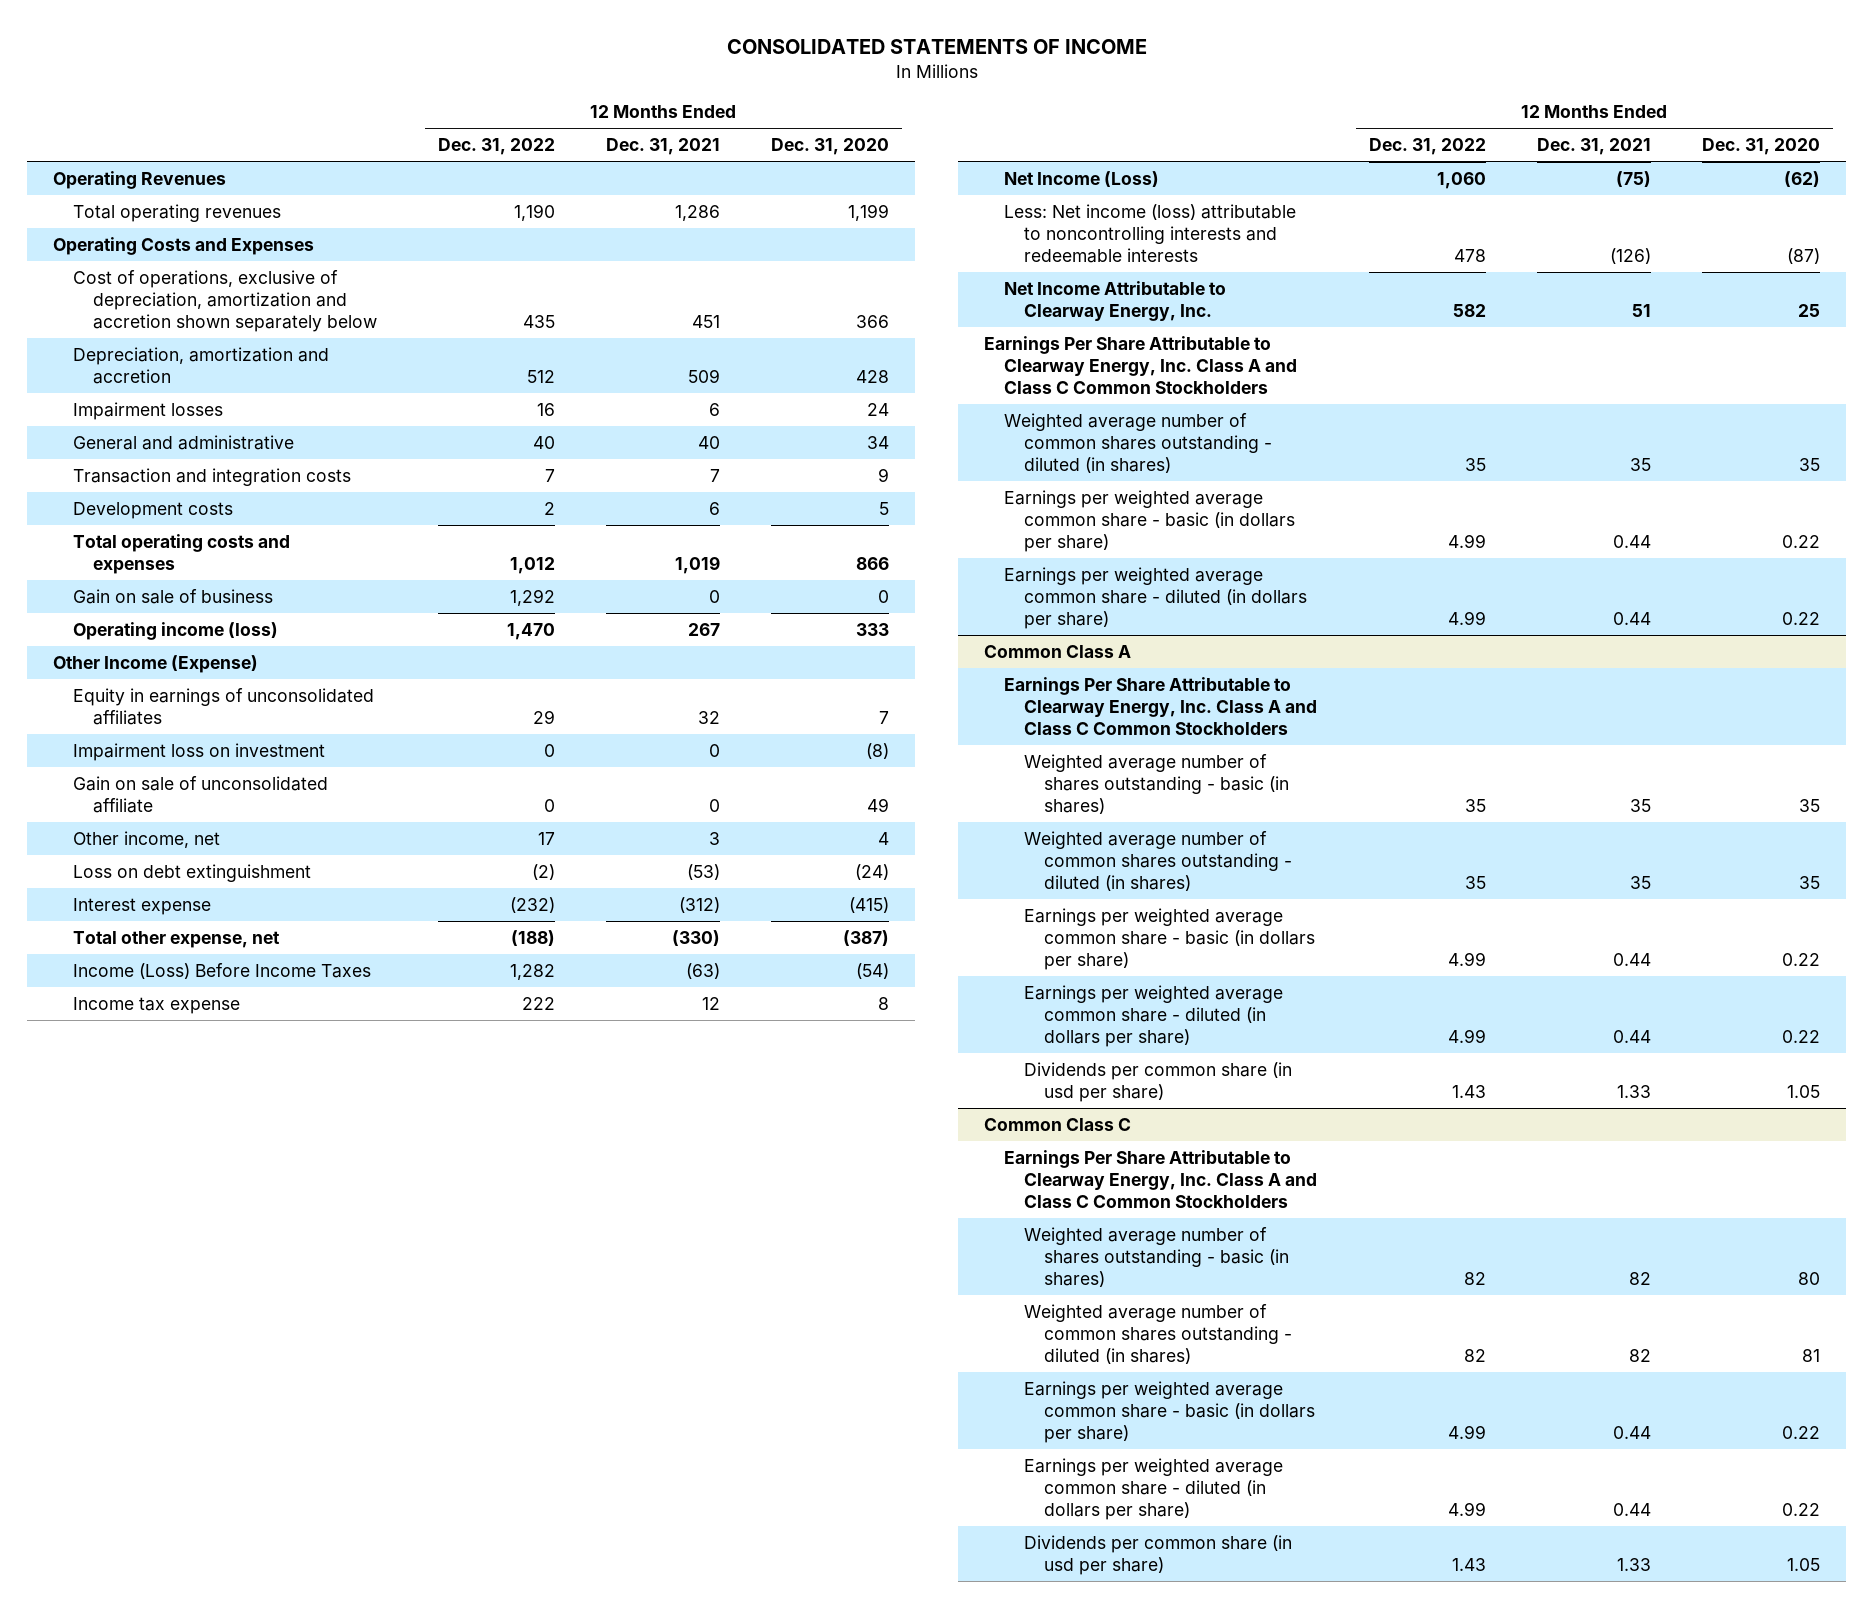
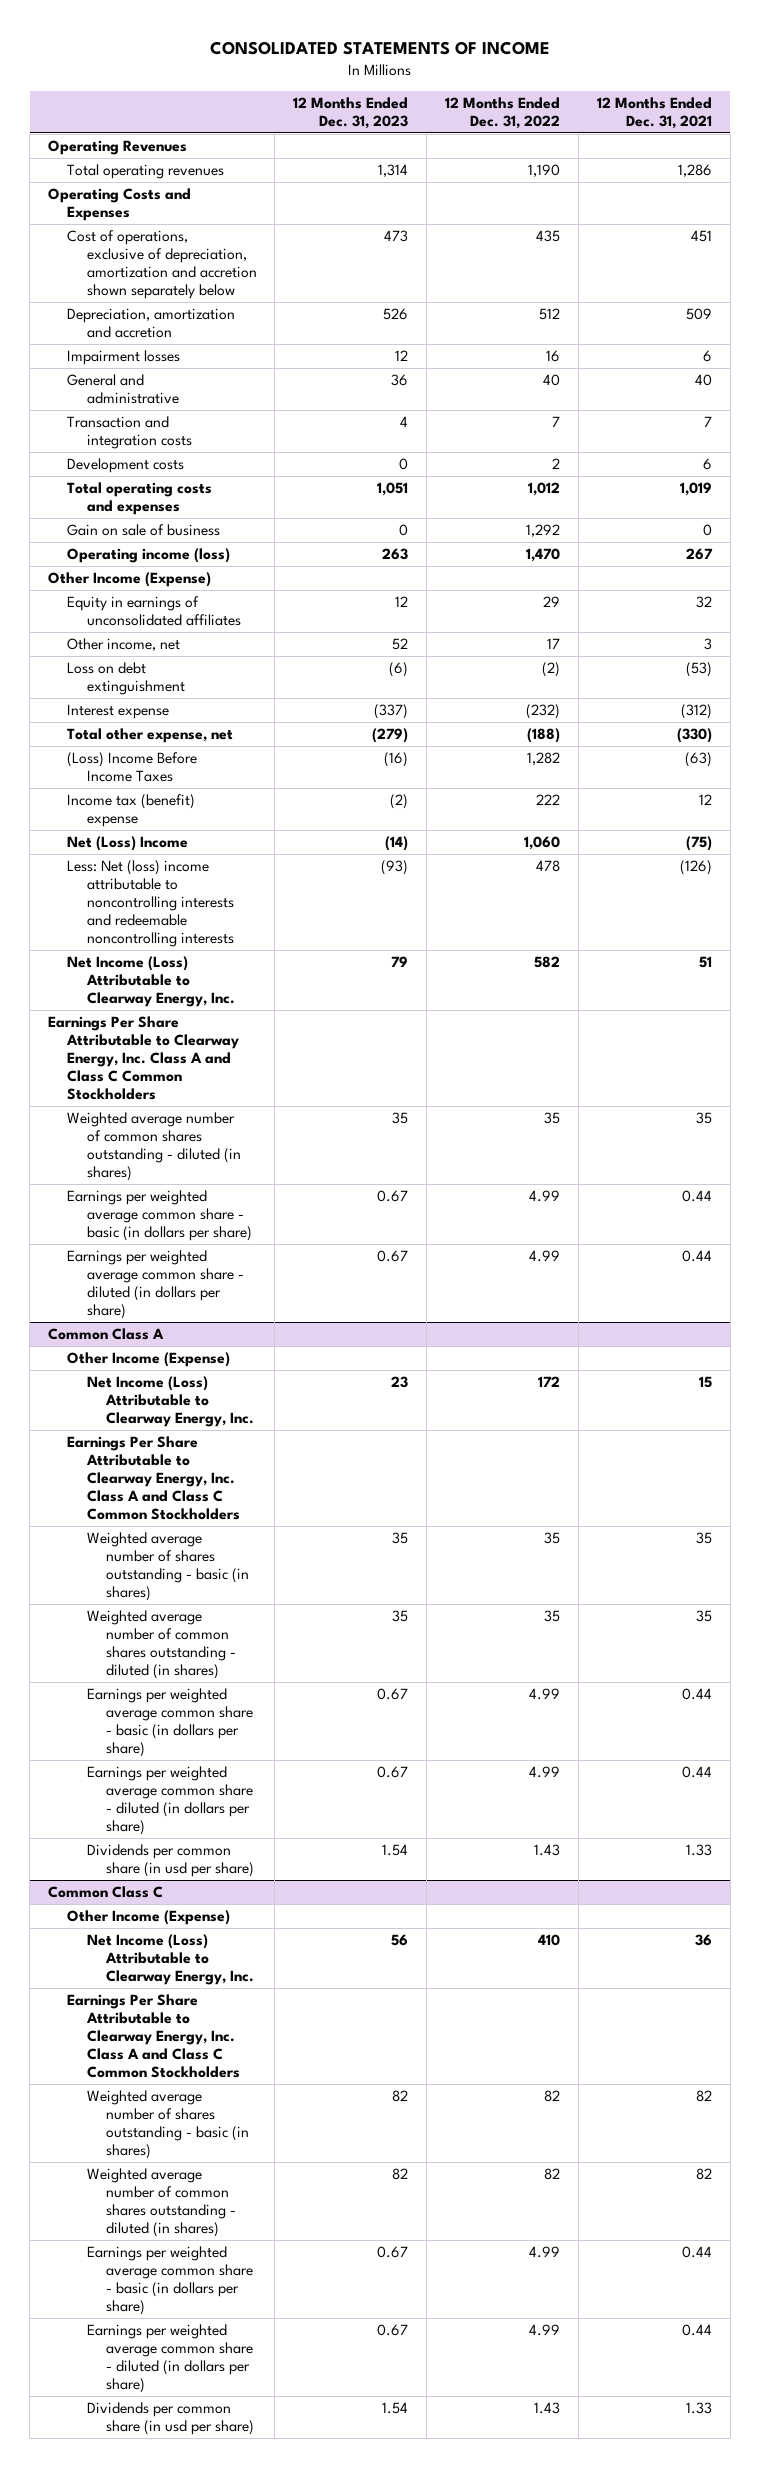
[771,138,890,156] Dec. 31, 2020 -> none
none -> [293,96,409,129] 12 Months Ended Dec. 31, 2023
[73,742,326,761] Impairment loss on investment -> none
[73,775,329,814] Gain on sale of unconsolidated affiliate -> none
[73,962,372,979] Income (Loss) Before Income Taxes -> [67,752,198,783] (Loss) Income Before Income Taxes
[73,996,241,1014] Income tax expense -> [67,794,196,828] Income tax (benefit) expense
[1004,170,1160,187] Net Income (Loss) -> [67,836,189,852] Net (Loss) Income
[1004,203,1297,264] Less: Net income (loss) attributable to noncontrolling interests and redeemable interests -> [67,860,234,948] Less: Net (loss) income attributable to noncontrolling interests and redeemable noncontrolling interests
[1004,280,1227,322] Net Income Attributable to Clearway Energy, Inc. -> [67,956,235,1008] Net Income (Loss) Attributable to Clearway Energy, Inc.
none -> [67,1352,231,1368] Other Income (Expense)
none -> [86,1376,254,1428] Net Income (Loss) Attributable to Clearway Energy, Inc.
none -> [67,1910,231,1926] Other Income (Expense)
none -> [86,1934,254,1986] Net Income (Loss) Attributable to Clearway Energy, Inc.

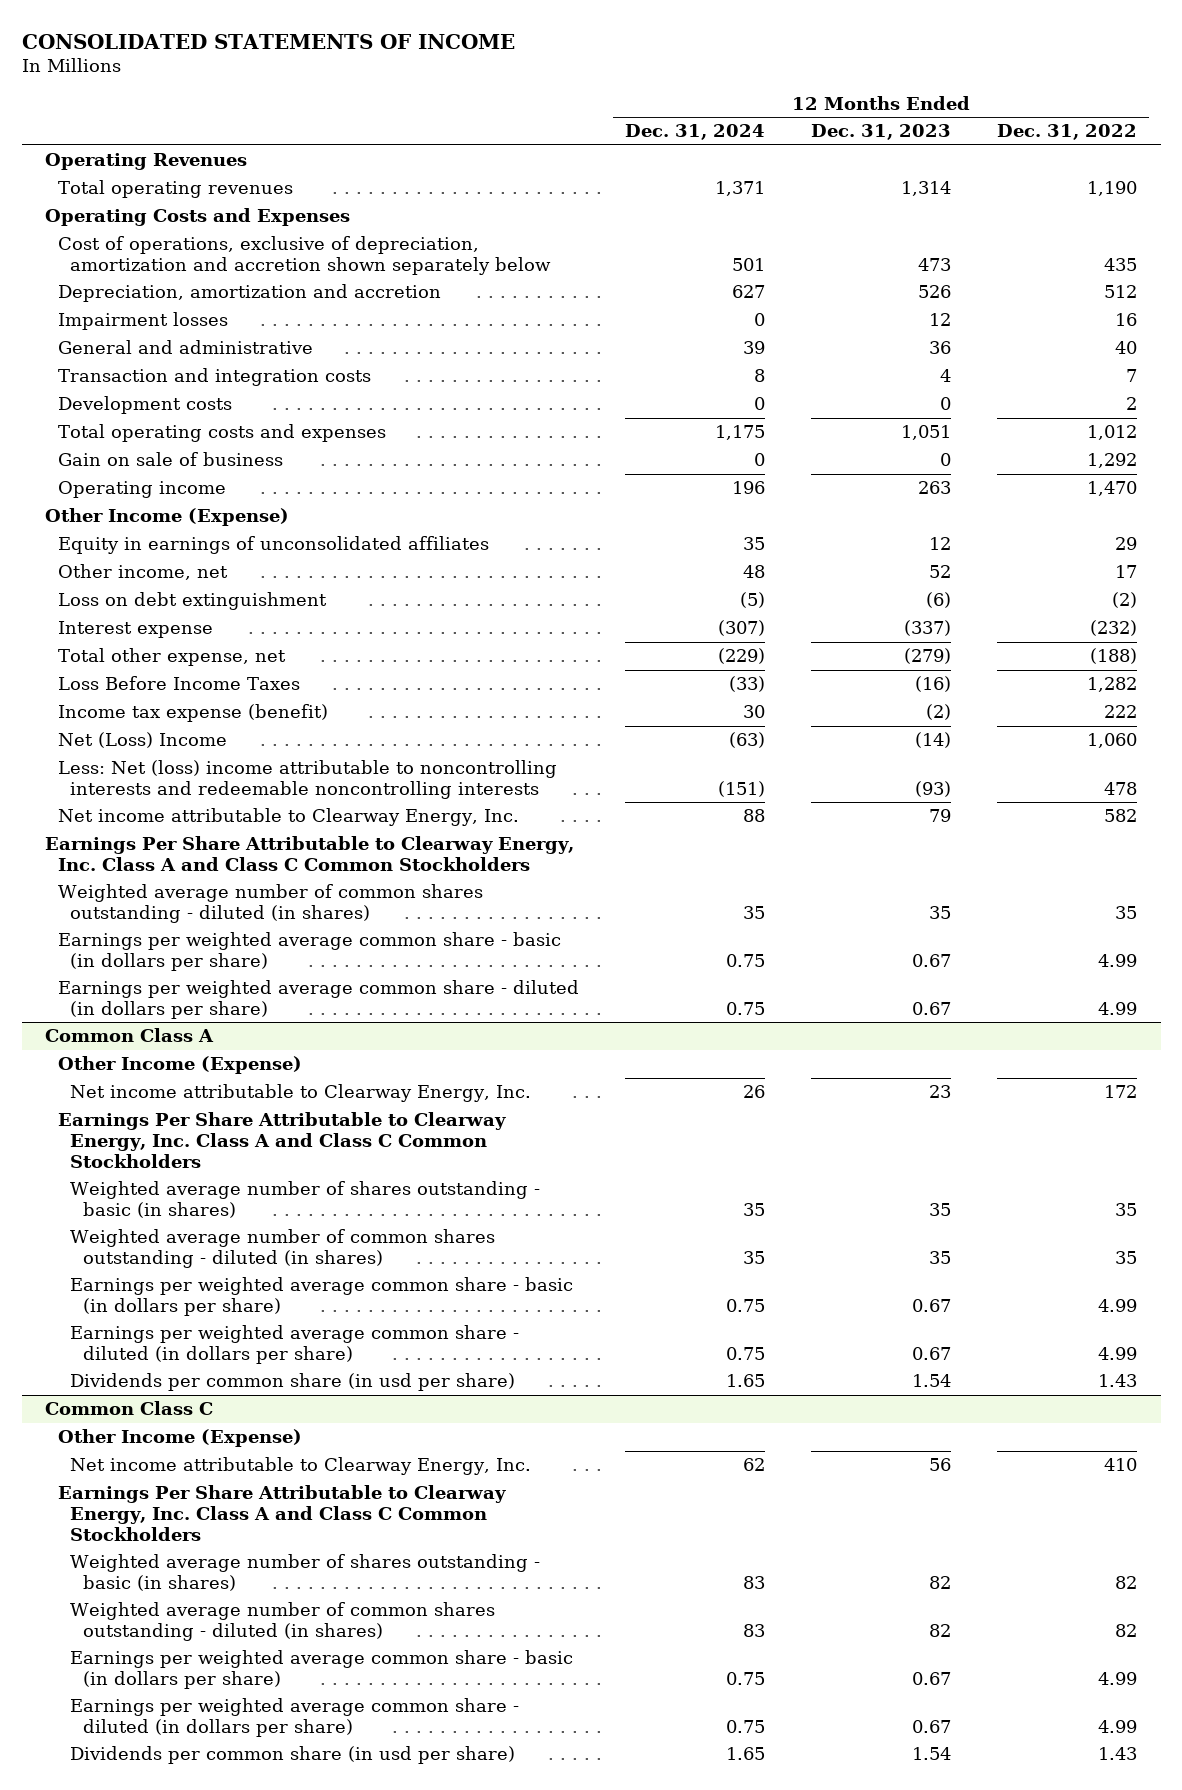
[596,96,712,129] 12 Months Ended Dec. 31, 2021 -> none
none -> [624,124,765,141] Dec. 31, 2024
[67,548,231,564] Operating income (loss) -> [57,481,226,499] Operating income
[67,752,198,783] (Loss) Income Before Income Taxes -> [57,676,300,691] Loss Before Income Taxes
[67,794,196,828] Income tax (benefit) expense -> [57,704,328,723] Income tax expense (benefit)
[67,956,235,1008] Net Income (Loss) Attributable to Clearway Energy, Inc. -> [57,808,519,827] Net income attributable to Clearway Energy, Inc.
[86,1376,254,1428] Net Income (Loss) Attributable to Clearway Energy, Inc. -> [70,1084,532,1103] Net income attributable to Clearway Energy, Inc.
[86,1934,254,1986] Net Income (Loss) Attributable to Clearway Energy, Inc. -> [70,1457,532,1476] Net income attributable to Clearway Energy, Inc.

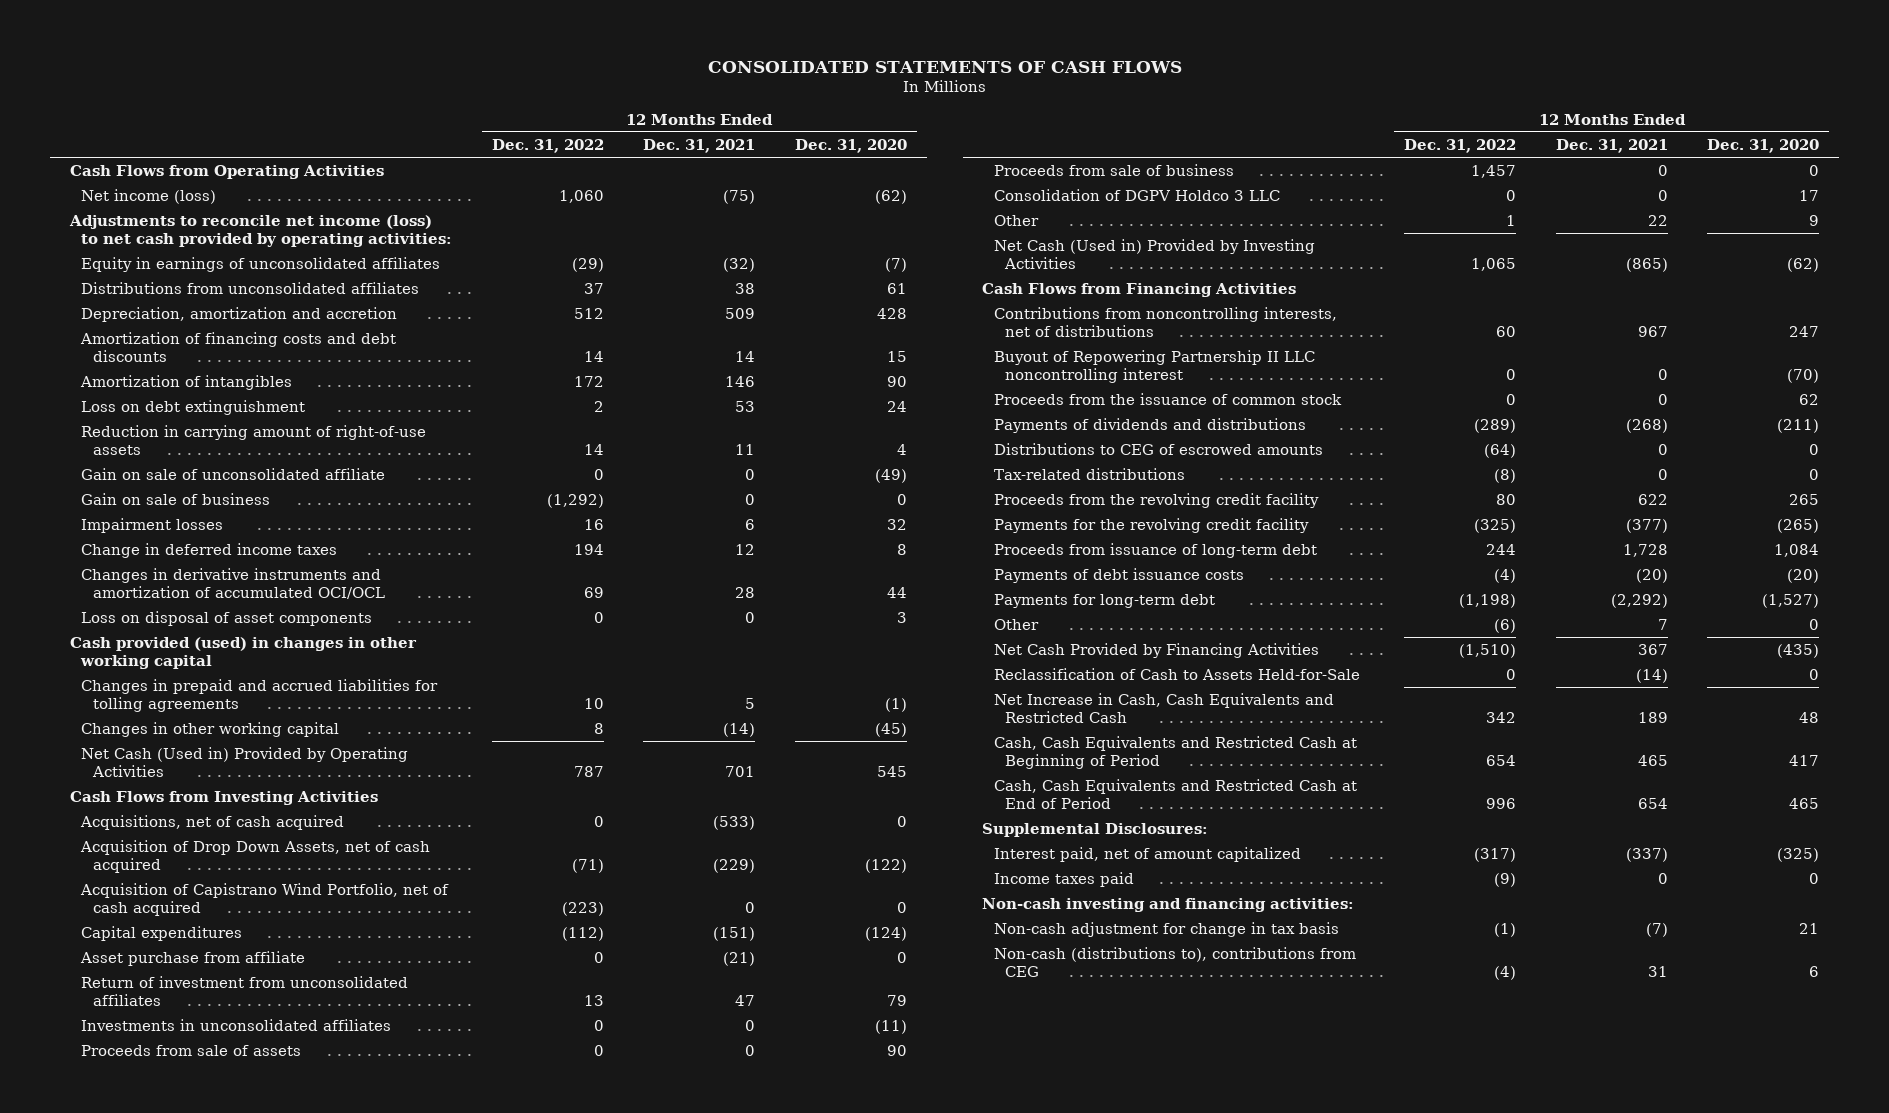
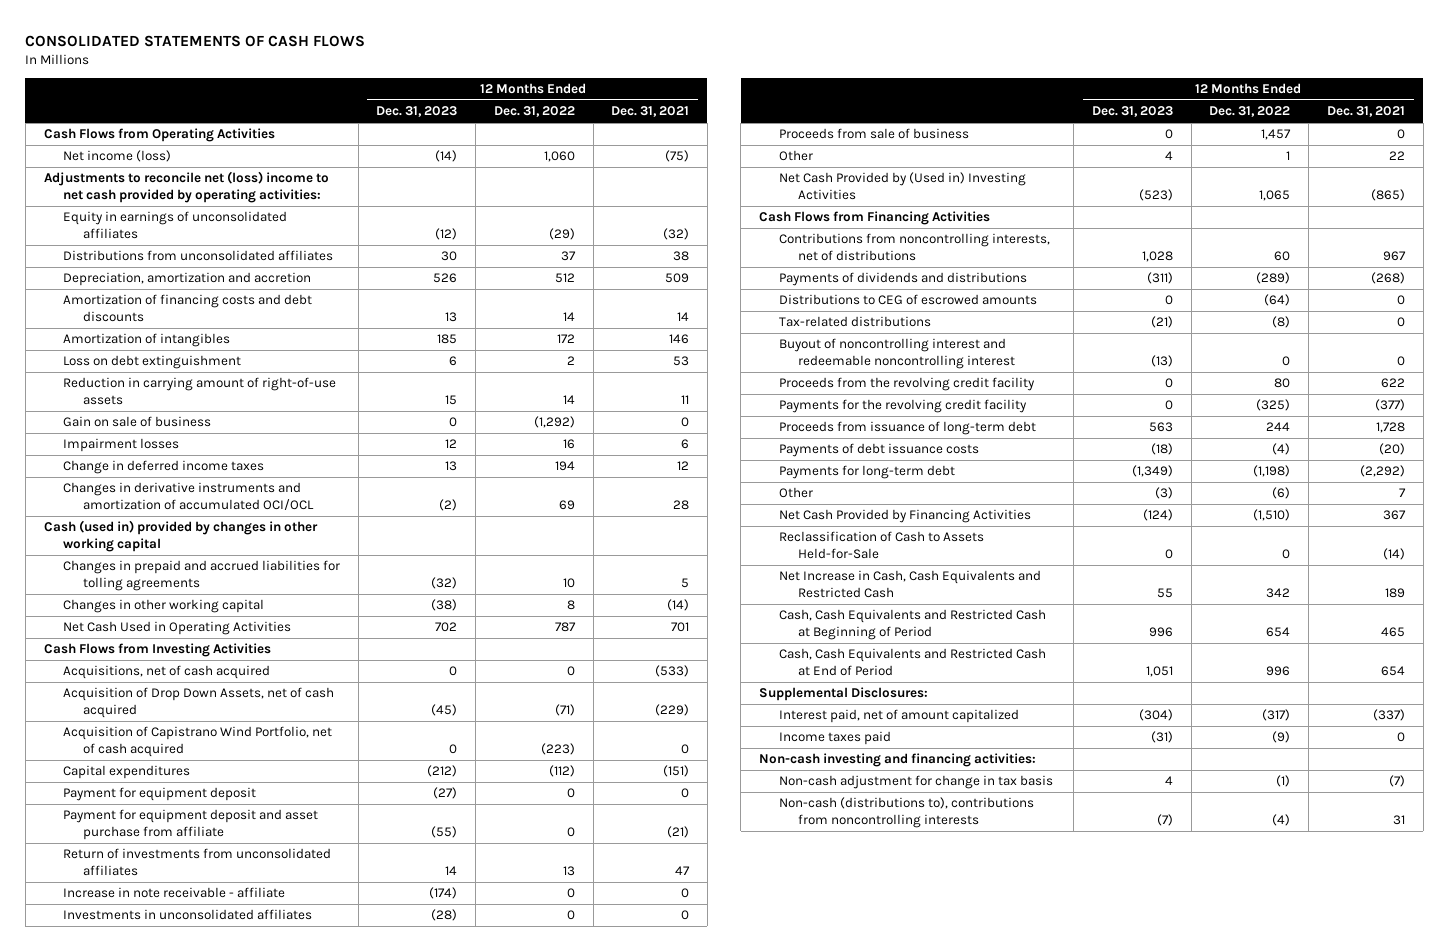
[794,138,907,153] Dec. 31, 2020 -> none
none -> [376,106,458,118] Dec. 31, 2023
[69,214,453,247] Adjustments to reconcile net income (loss) to net cash provided by operating activities: -> [43,171,329,204] Adjustments to reconcile net (loss) income to net cash provided by operating activities:
[81,467,386,480] Gain on sale of unconsolidated affiliate -> none
[81,610,373,626] Loss on disposal of asset components -> none
[70,636,418,669] Cash provided (used) in changes in other working capital -> [43,520,318,553] Cash (used in) provided by changes in other working capital
[81,746,409,777] Net Cash (Used in) Provided by Operating Activities -> [63,621,292,636] Net Cash Used in Operating Activities
none -> [63,787,257,802] Payment for equipment deposit
[80,950,306,966] Asset purchase from affiliate -> [63,809,319,841] Payment for equipment deposit and asset purchase from affiliate
[81,975,409,1006] Return of investment from unconsolidated affiliates -> [63,848,332,877] Return of investments from unconsolidated affiliates
none -> [63,887,286,899] Increase in note receivable - affiliate
[81,1044,302,1056] Proceeds from sale of assets -> none
[993,188,1280,201] Consolidation of DGPV Holdco 3 LLC -> none
[993,238,1315,269] Net Cash (Used in) Provided by Investing Activities -> [778,172,1026,201] Net Cash Provided by (Used in) Investing Activities
[993,349,1315,383] Buyout of Repowering Partnership II LLC noncontrolling interest -> none
[993,392,1342,405] Proceeds from the issuance of common stock -> none
none -> [778,338,1016,370] Buyout of noncontrolling interest and redeemable noncontrolling interest
[993,946,1356,977] Non-cash (distributions to), contributions from CEG -> [778,797,1034,829] Non-cash (distributions to), contributions from noncontrolling interests

